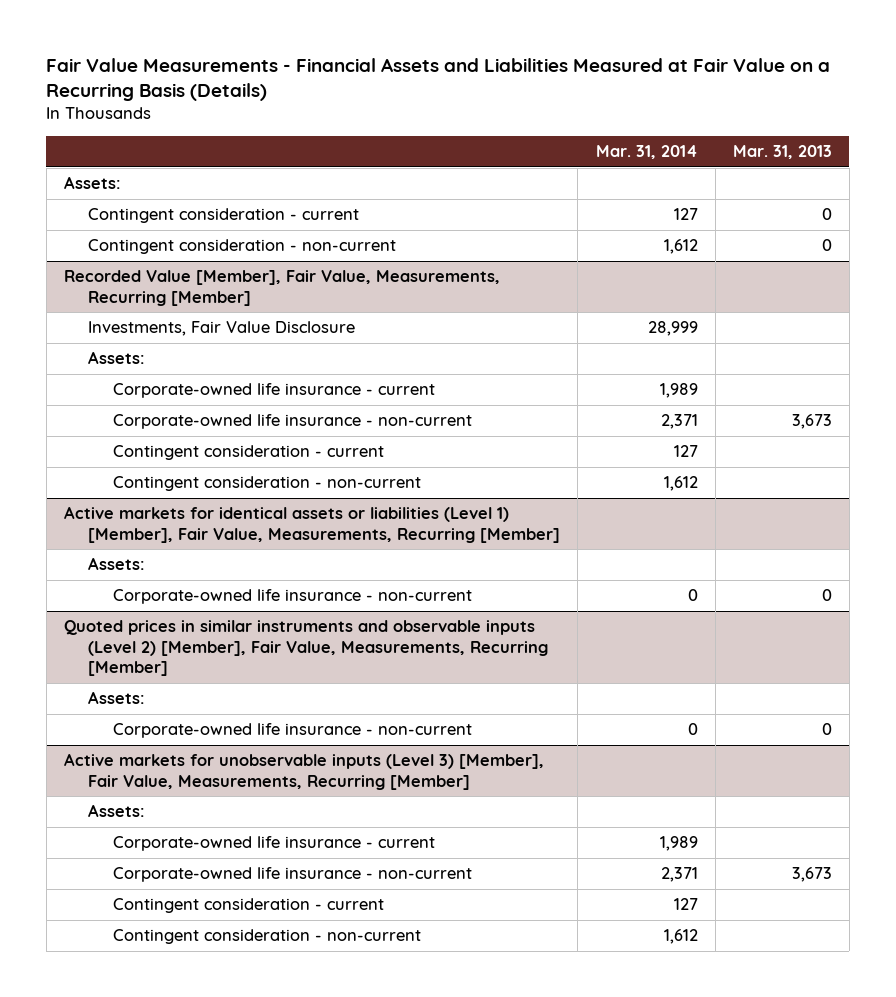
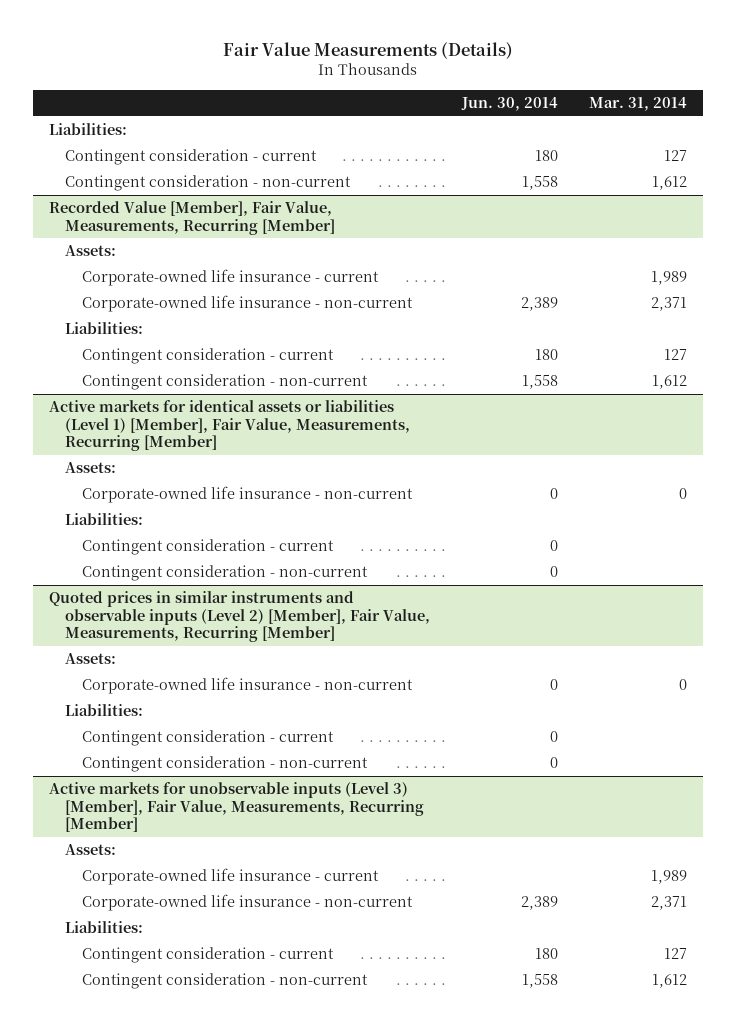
[46,57,831,102] Fair Value Measurements - Financial Assets and Liabilities Measured at Fair Value on a Recurring Basis (Details) -> [222,41,513,59] Fair Value Measurements (Details)
[732,145,832,160] Mar. 31, 2013 -> none
none -> [460,97,558,112] Jun. 30, 2014
[64,176,122,190] Assets: -> none
none -> [48,123,127,136] Liabilities:
[88,321,356,337] Investments, Fair Value Disclosure -> none
none -> [65,322,144,335] Liabilities:
none -> [65,513,144,526] Liabilities:
none -> [81,539,334,556] Contingent consideration - current
none -> [81,565,368,582] Contingent consideration - non-current
none -> [65,704,144,717] Liabilities:
none -> [81,730,334,747] Contingent consideration - current
none -> [81,756,368,773] Contingent consideration - non-current
none -> [65,921,144,934] Liabilities:

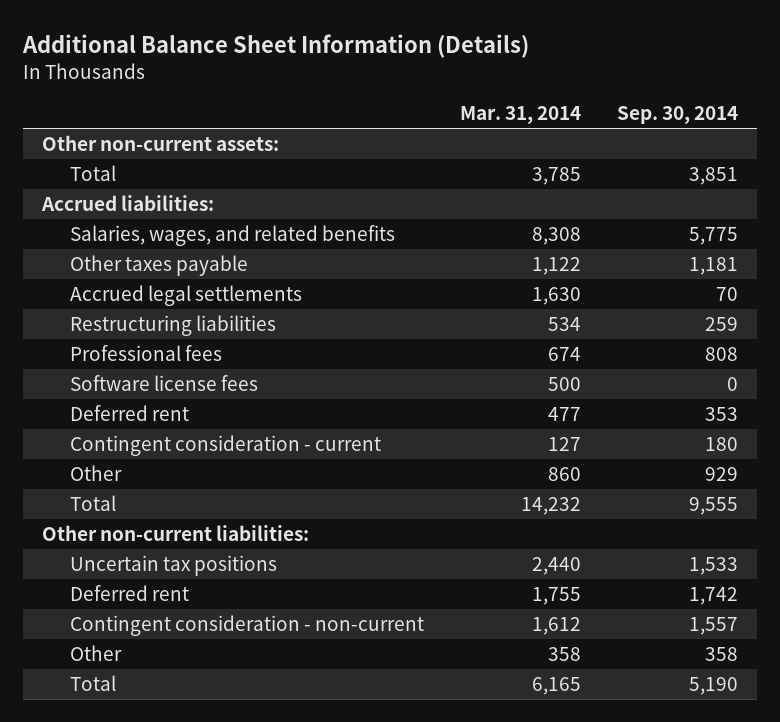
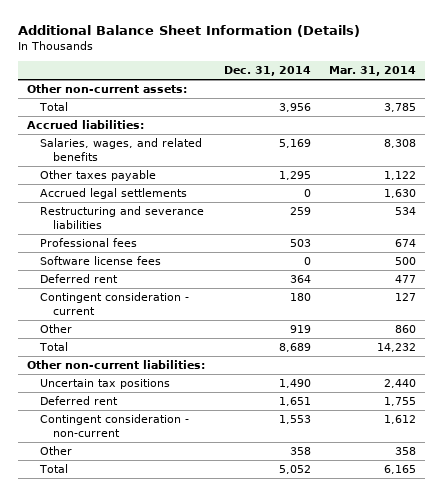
[617,106,739,125] Sep. 30, 2014 -> none
none -> [223,66,311,77] Dec. 31, 2014
[69,314,276,336] Restructuring liabilities -> [40,206,205,229] Restructuring and severance liabilities

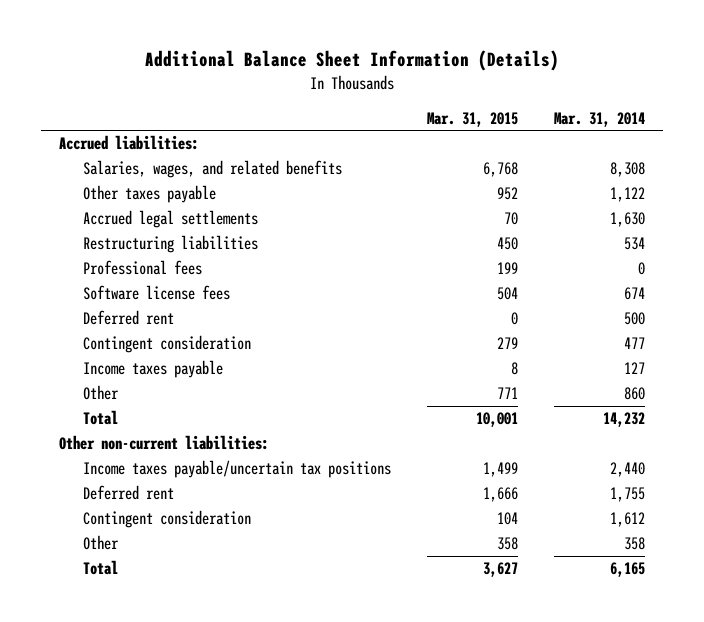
[223,66,311,77] Dec. 31, 2014 -> none
none -> [427,111,519,127] Mar. 31, 2015
[27,84,188,94] Other non-current assets: -> none
[39,102,69,112] Total -> none
[40,206,205,229] Restructuring and severance liabilities -> [82,235,258,254] Restructuring liabilities
[395,239,417,248] 674 -> [638,262,646,276] 0
[395,257,417,266] 500 -> [624,287,646,301] 674
[395,275,417,284] 477 -> [624,312,646,326] 500
[40,292,190,315] Contingent consideration - current -> [82,335,251,354] Contingent consideration
[395,293,417,302] 127 -> [624,337,646,350] 477
none -> [82,360,223,379] Income taxes payable
[40,379,171,390] Uncertain tax positions -> [82,460,391,479] Income taxes payable/uncertain tax positions
[40,414,190,437] Contingent consideration - non-current -> [82,510,251,529] Contingent consideration

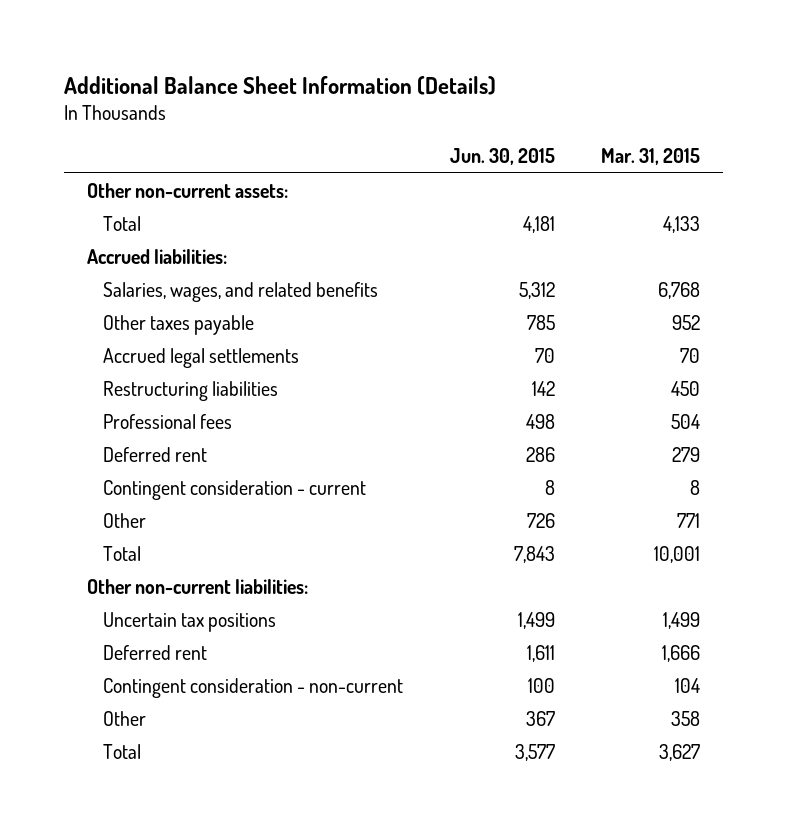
[554,111,646,127] Mar. 31, 2014 -> none
none -> [449,148,555,166] Jun. 30, 2015
none -> [87,182,289,198] Other non-current assets:
none -> [103,215,142,231] Total
[82,285,230,301] Software license fees -> none
[82,360,223,379] Income taxes payable -> none
[497,262,519,275] 199 -> [670,413,700,429] 504
[511,312,519,326] 0 -> [671,446,700,462] 279
[82,335,251,354] Contingent consideration -> [103,479,367,500] Contingent consideration - current
[497,337,519,350] 279 -> [689,479,700,495] 8
[82,460,391,479] Income taxes payable/uncertain tax positions -> [103,611,277,632] Uncertain tax positions
[82,510,251,529] Contingent consideration -> [103,677,404,698] Contingent consideration - non-current

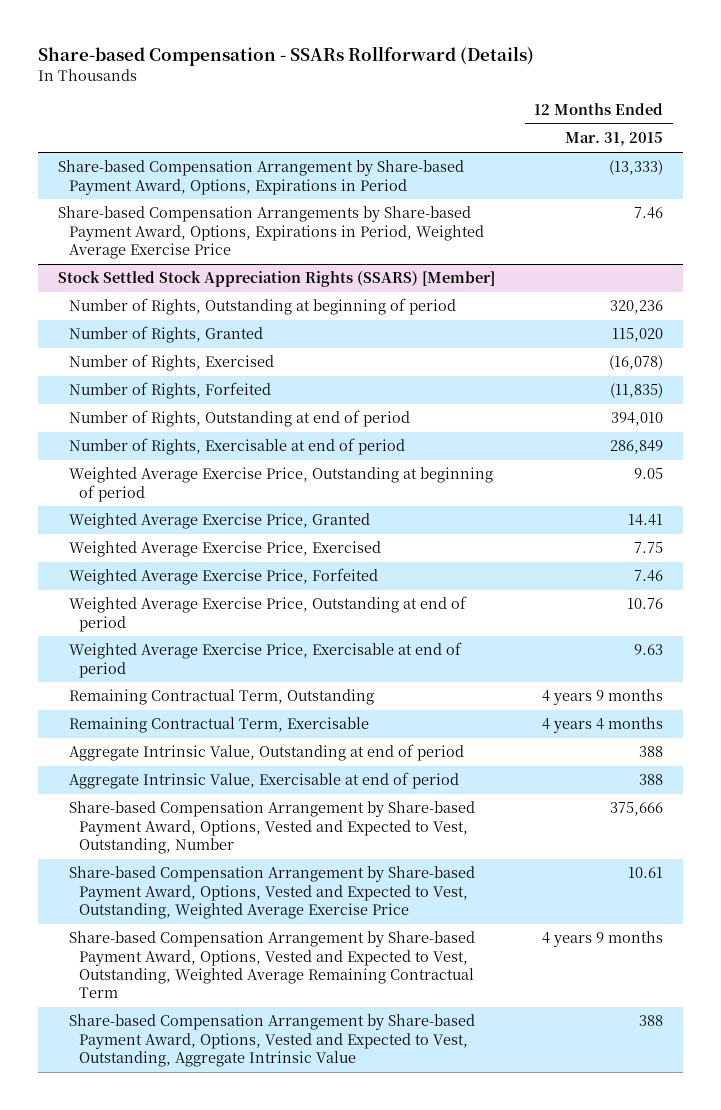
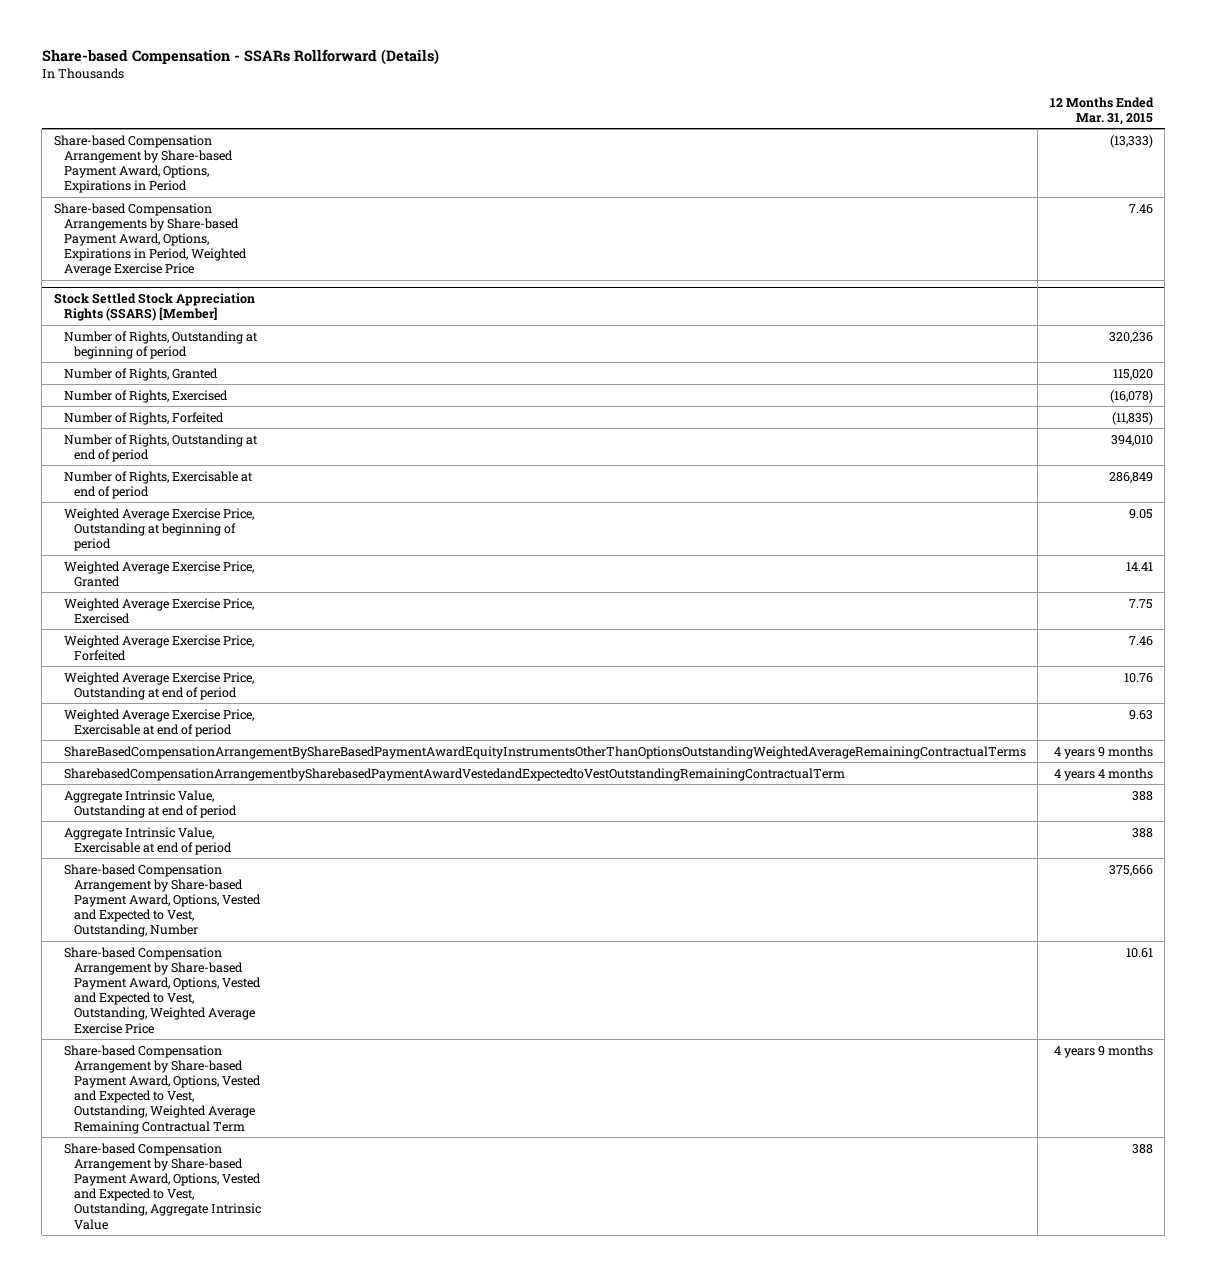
[68,689,374,706] Remaining Contractual Term, Outstanding -> [63,745,1026,759] ShareBasedCompensationArrangementByShareBasedPaymentAwardEquityInstrumentsOtherThanOptionsOutstandingWeightedAverageRemainingContractualTerms
[68,717,369,734] Remaining Contractual Term, Exercisable -> [63,767,845,781] SharebasedCompensationArrangementbySharebasedPaymentAwardVestedandExpectedtoVestOutstandingRemainingContractualTerm

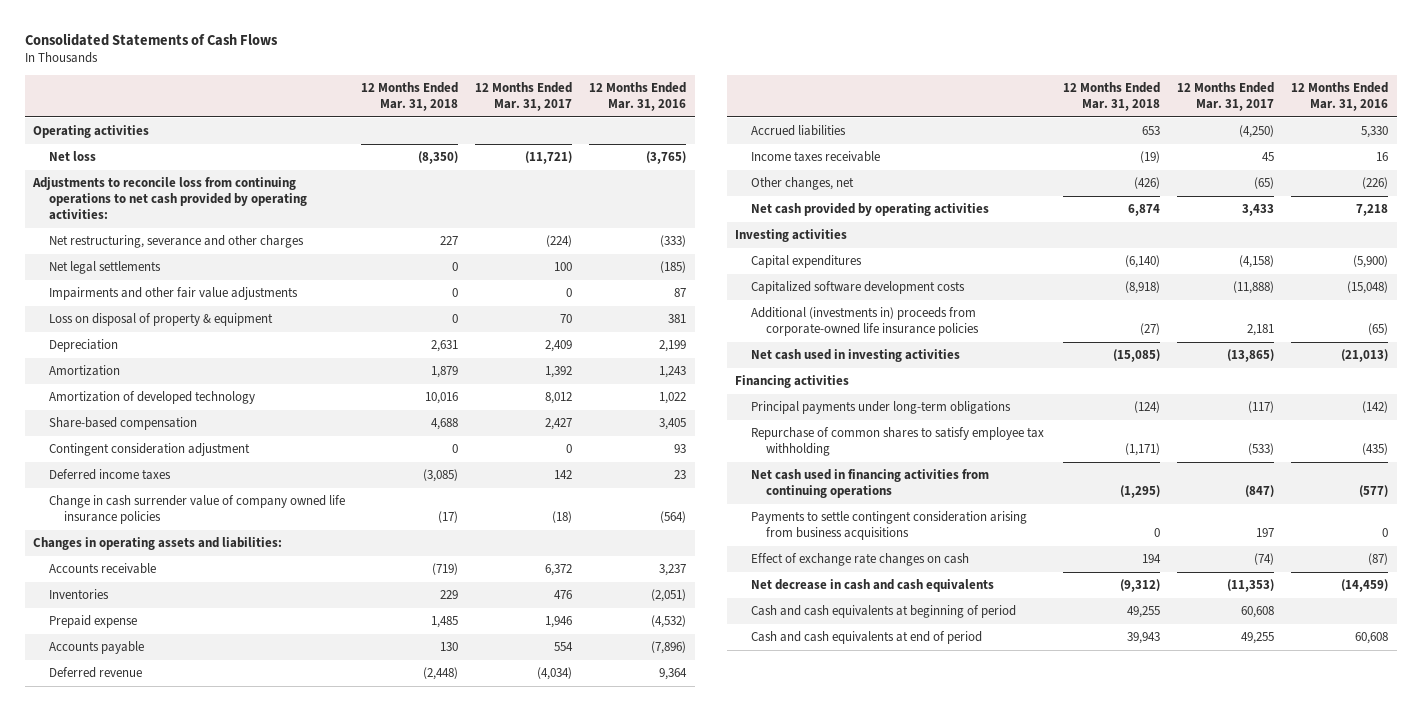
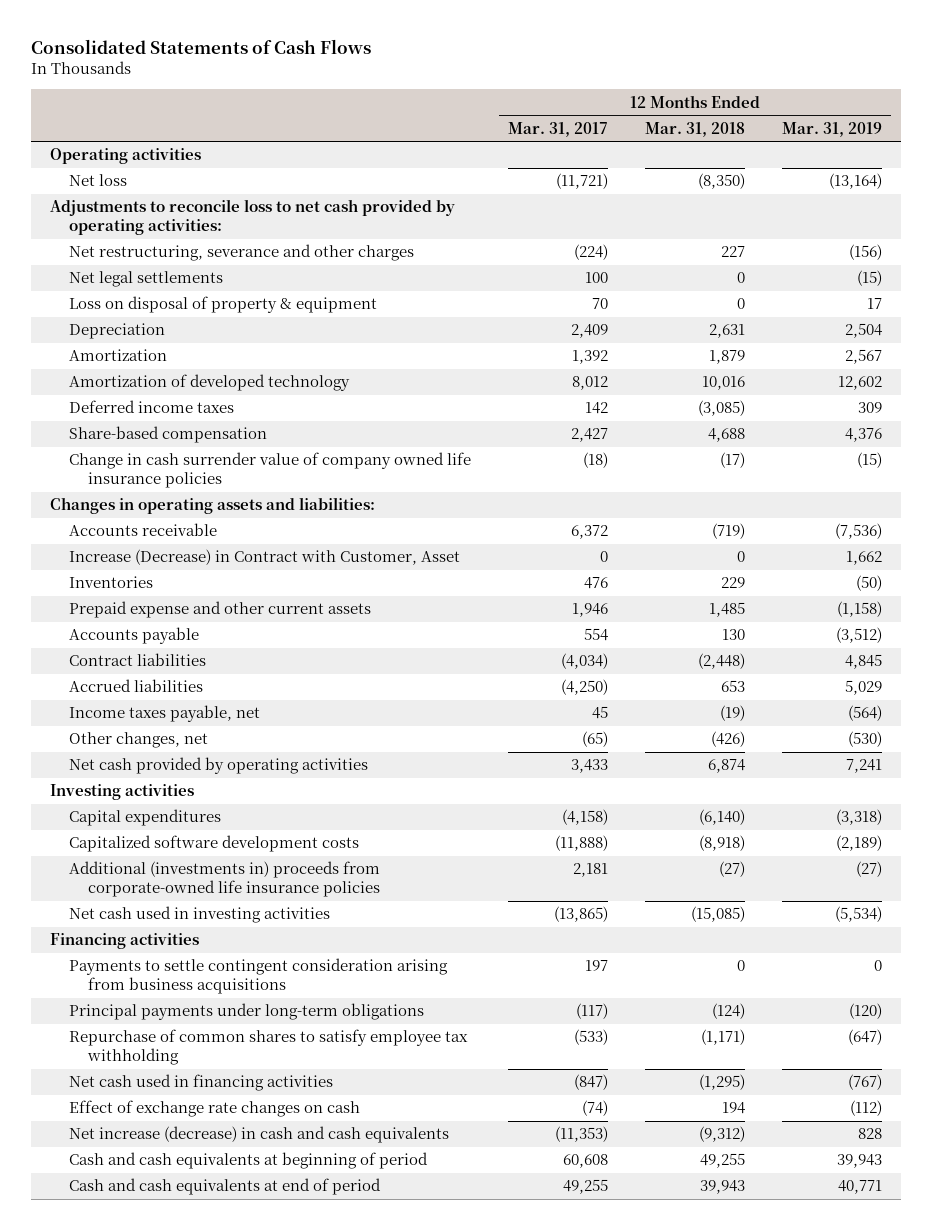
[589,82,687,112] 12 Months Ended Mar. 31, 2016 -> none
none -> [782,121,883,137] Mar. 31, 2019
[32,177,307,221] Adjustments to reconcile loss from continuing operations to net cash provided by operating activities: -> [49,199,455,236] Adjustments to reconcile loss to net cash provided by operating activities:
[48,287,298,301] Impairments and other fair value adjustments -> none
[48,443,250,457] Contingent consideration adjustment -> none
[48,417,197,431] Share-based compensation -> [68,426,267,444] Share-based compensation
none -> [68,549,460,566] Increase (Decrease) in Contract with Customer, Asset
[48,615,137,629] Prepaid expense -> [68,601,371,619] Prepaid expense and other current assets
[48,667,142,679] Deferred revenue -> [68,653,206,667] Contract liabilities
[750,151,880,163] Income taxes receivable -> [68,705,260,723] Income taxes payable, net
[750,511,1027,541] Payments to settle contingent consideration arising from business acquisitions -> [68,958,448,995] Payments to settle contingent consideration arising from business acquisitions
[750,469,989,499] Net cash used in financing activities from continuing operations -> [68,1074,333,1092] Net cash used in financing activities
[750,579,994,593] Net decrease in cash and cash equivalents -> [68,1126,449,1144] Net increase (decrease) in cash and cash equivalents

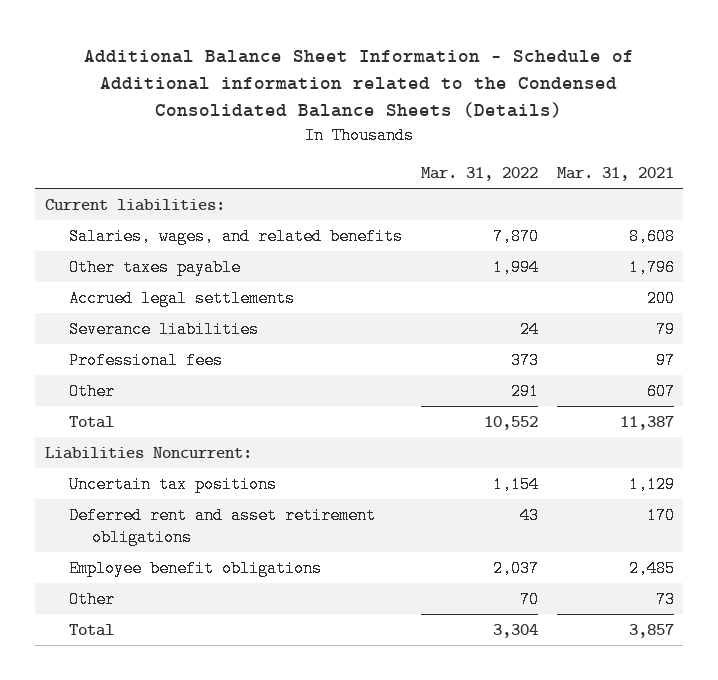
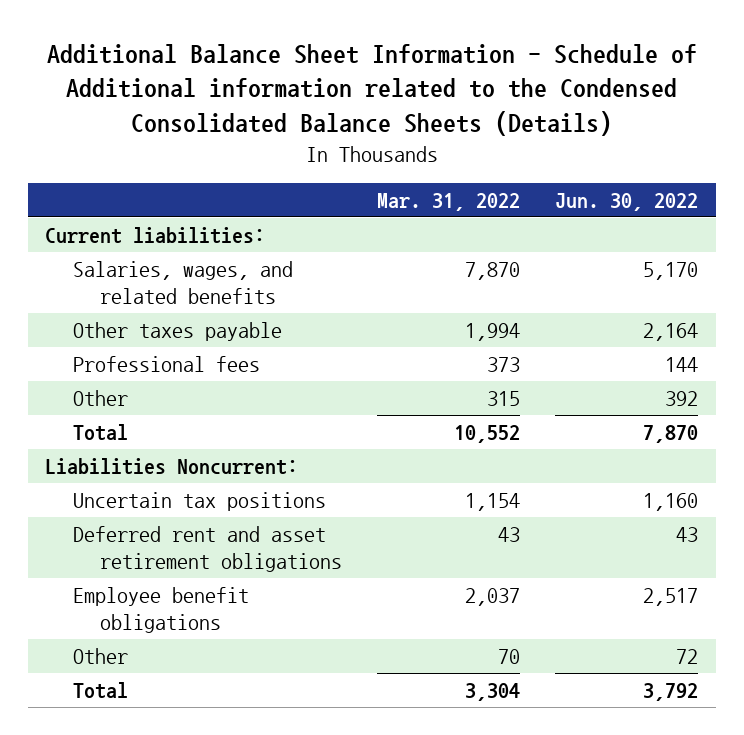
[556,166,674,181] Mar. 31, 2021 -> none
none -> [555,192,699,211] Jun. 30, 2022
[68,289,295,307] Accrued legal settlements -> none
[68,320,259,338] Severance liabilities -> none
[510,382,539,400] 291 -> [486,391,520,407] 315

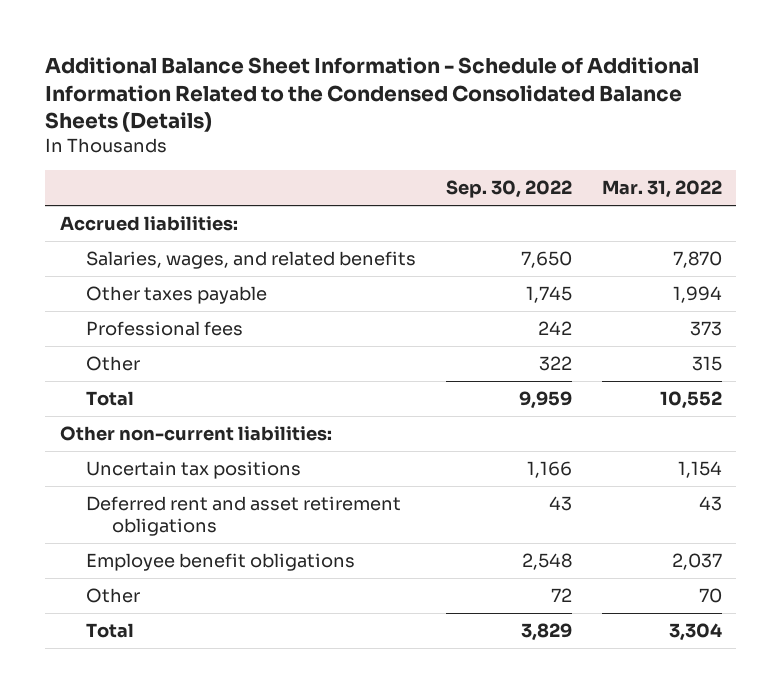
[46,44,697,136] Additional Balance Sheet Information - Schedule of Additional information related to the Condensed Consolidated Balance Sheets (Details) -> [45,57,700,133] Additional Balance Sheet Information - Schedule of Additional Information Related to the Condensed Consolidated Balance Sheets (Details)
[555,192,699,211] Jun. 30, 2022 -> none
none -> [445,180,572,199] Sep. 30, 2022
[45,227,266,245] Current liabilities: -> [60,215,239,231] Accrued liabilities:
[45,458,299,476] Liabilities Noncurrent: -> [60,425,333,441] Other non-current liabilities:

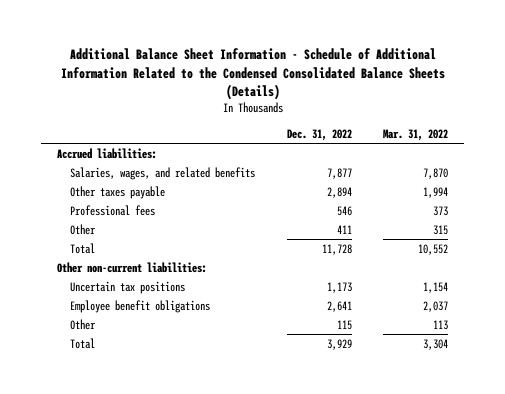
[445,180,572,199] Sep. 30, 2022 -> none
none -> [286,128,352,141] Dec. 31, 2022
[86,495,402,536] Deferred rent and asset retirement obligations -> none
[698,587,722,603] 70 -> [433,319,449,330] 113

